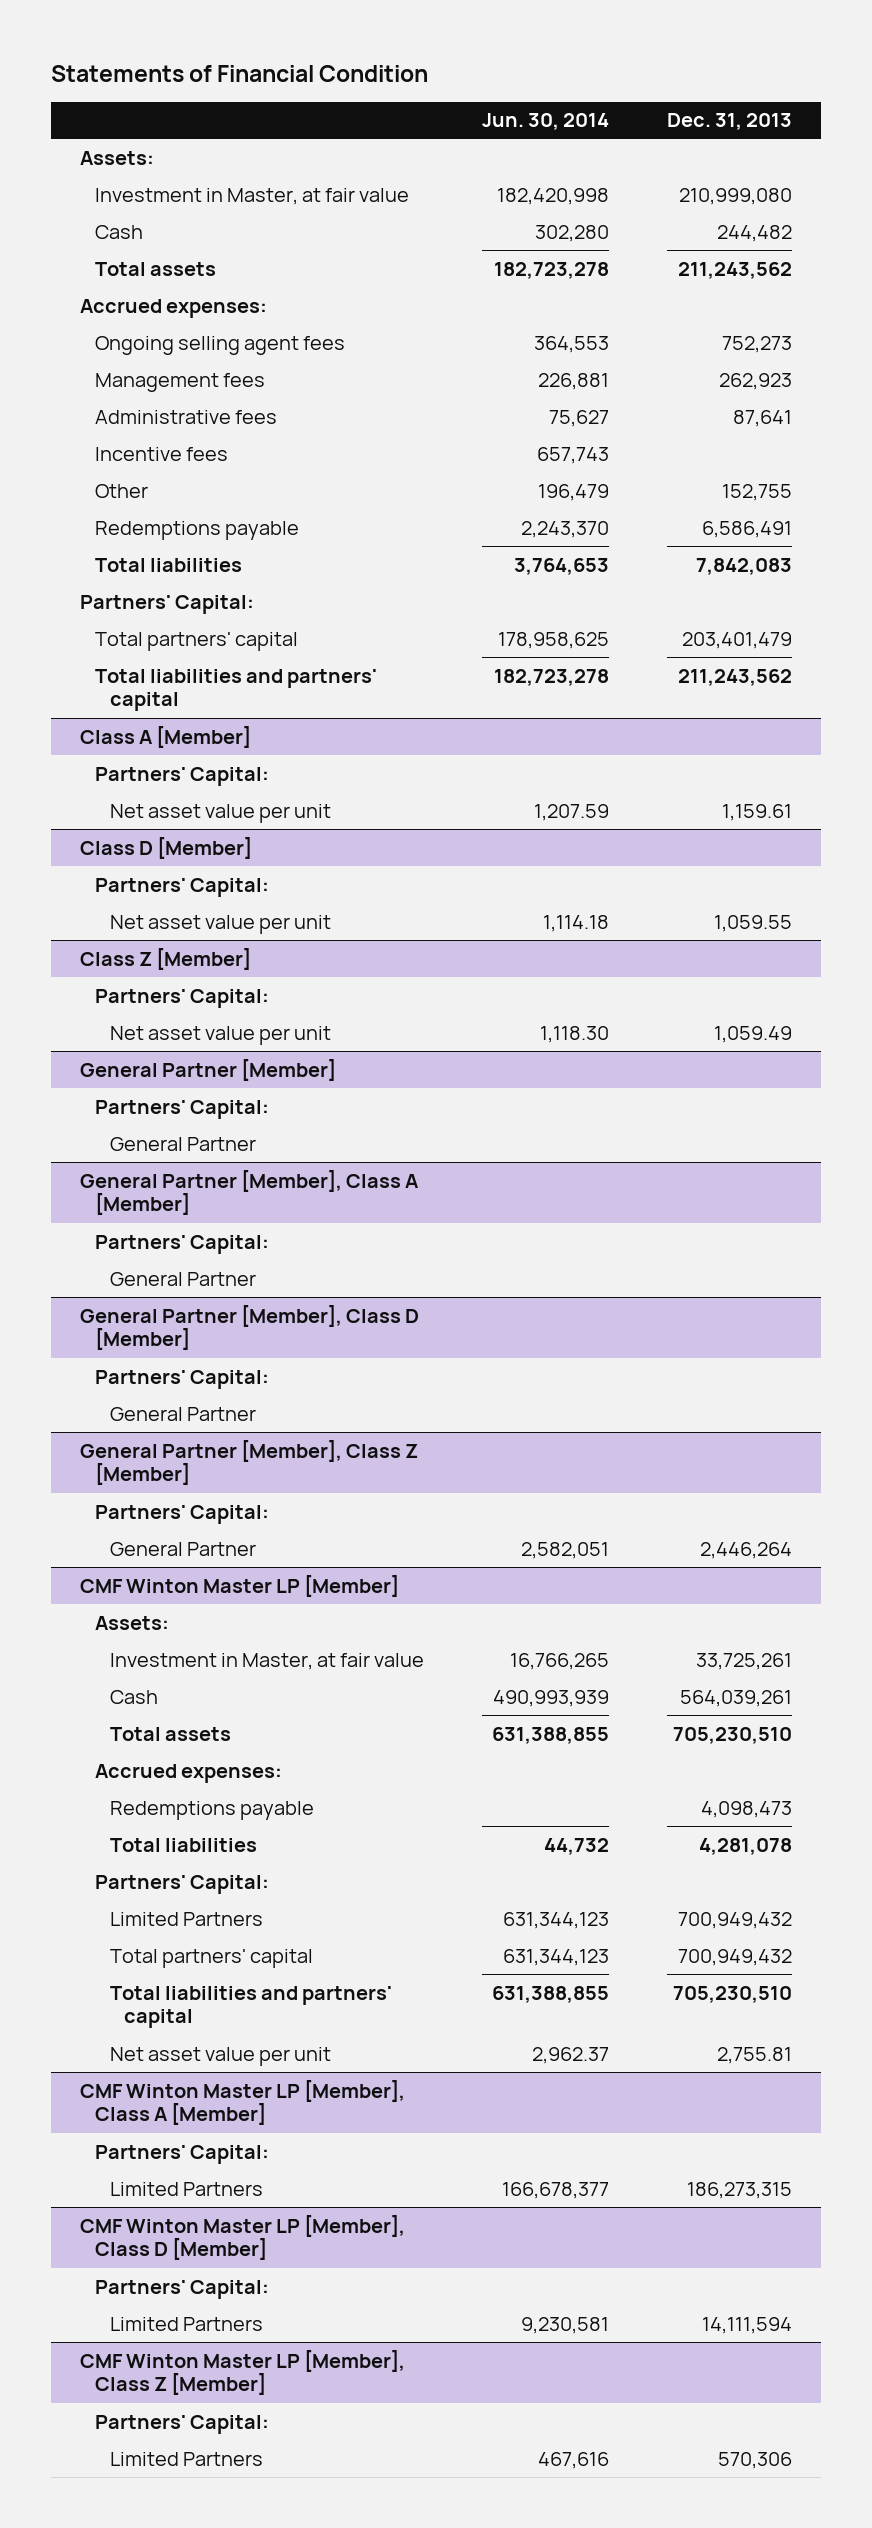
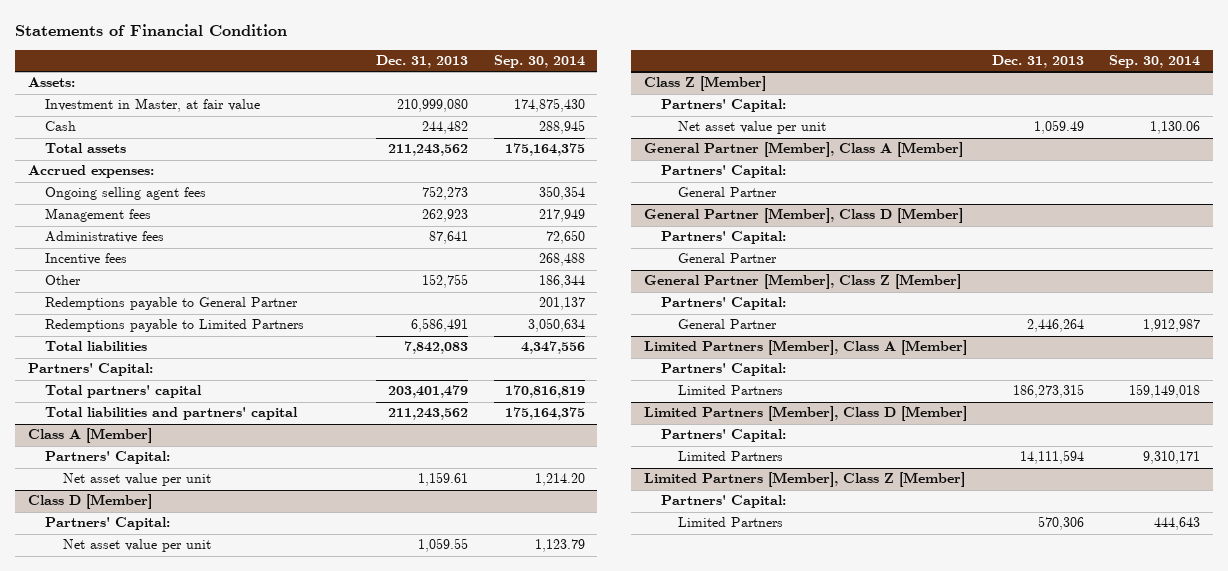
[481,113,609,131] Jun. 30, 2014 -> none
none -> [493,55,585,69] Sep. 30, 2014
none -> [45,297,299,311] Redemptions payable to General Partner
[94,520,299,540] Redemptions payable -> [45,319,305,333] Redemptions payable to Limited Partners
[80,1058,337,1081] General Partner [Member] -> none
[94,1099,269,1119] Partners' Capital: -> none
[109,1136,256,1151] General Partner -> none
[80,1574,400,1597] CMF Winton Master LP [Member] -> none
[94,1615,169,1630] Assets: -> none
[109,1652,424,1670] Investment in Master, at fair value -> none
[109,1689,158,1704] Cash -> none
[109,1726,231,1741] Total assets -> none
[94,1763,282,1783] Accrued expenses: -> none
[109,1800,314,1820] Redemptions payable -> none
[109,1837,257,1852] Total liabilities -> none
[94,1874,269,1894] Partners' Capital: -> none
[109,1911,263,1926] Limited Partners -> none
[109,1948,313,1968] Total partners' capital -> none
[109,1985,392,2029] Total liabilities and partners' capital -> none
[109,2046,331,2066] Net asset value per unit -> none
[80,2079,406,2126] CMF Winton Master LP [Member], Class A [Member] -> none
none -> [643,340,967,356] Limited Partners [Member], Class A [Member]
[80,2214,406,2261] CMF Winton Master LP [Member], Class D [Member] -> none
none -> [643,406,967,422] Limited Partners [Member], Class D [Member]
[80,2349,406,2396] CMF Winton Master LP [Member], Class Z [Member] -> none
none -> [643,472,965,488] Limited Partners [Member], Class Z [Member]

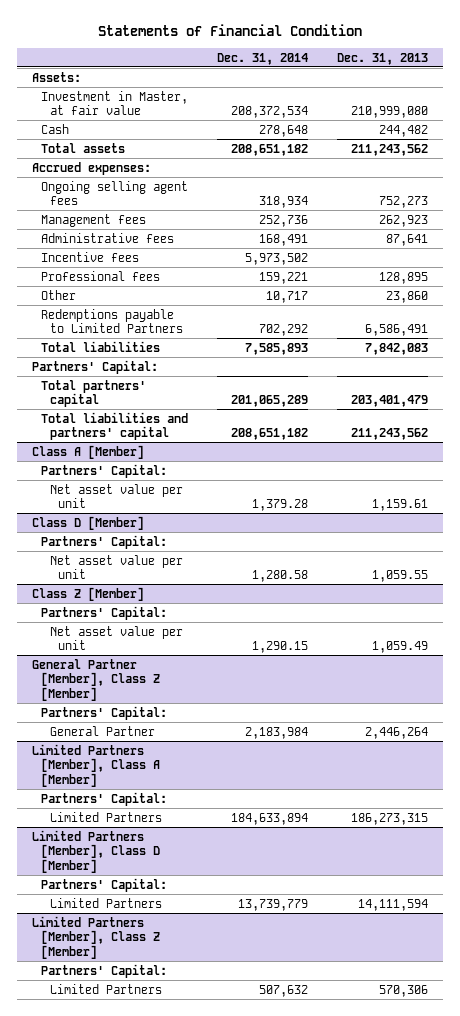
[493,55,585,69] Sep. 30, 2014 -> none
none -> [216,52,308,65] Dec. 31, 2014
[45,297,299,311] Redemptions payable to General Partner -> none
none -> [40,270,160,281] Professional fees
[422,274,469,289] 152,755 -> [386,290,429,303] 23,860
[643,142,963,158] General Partner [Member], Class A [Member] -> none
[660,165,786,179] Partners' Capital: -> none
[678,187,778,198] General Partner -> none
[643,208,963,224] General Partner [Member], Class D [Member] -> none
[660,231,786,245] Partners' Capital: -> none
[678,253,778,264] General Partner -> none

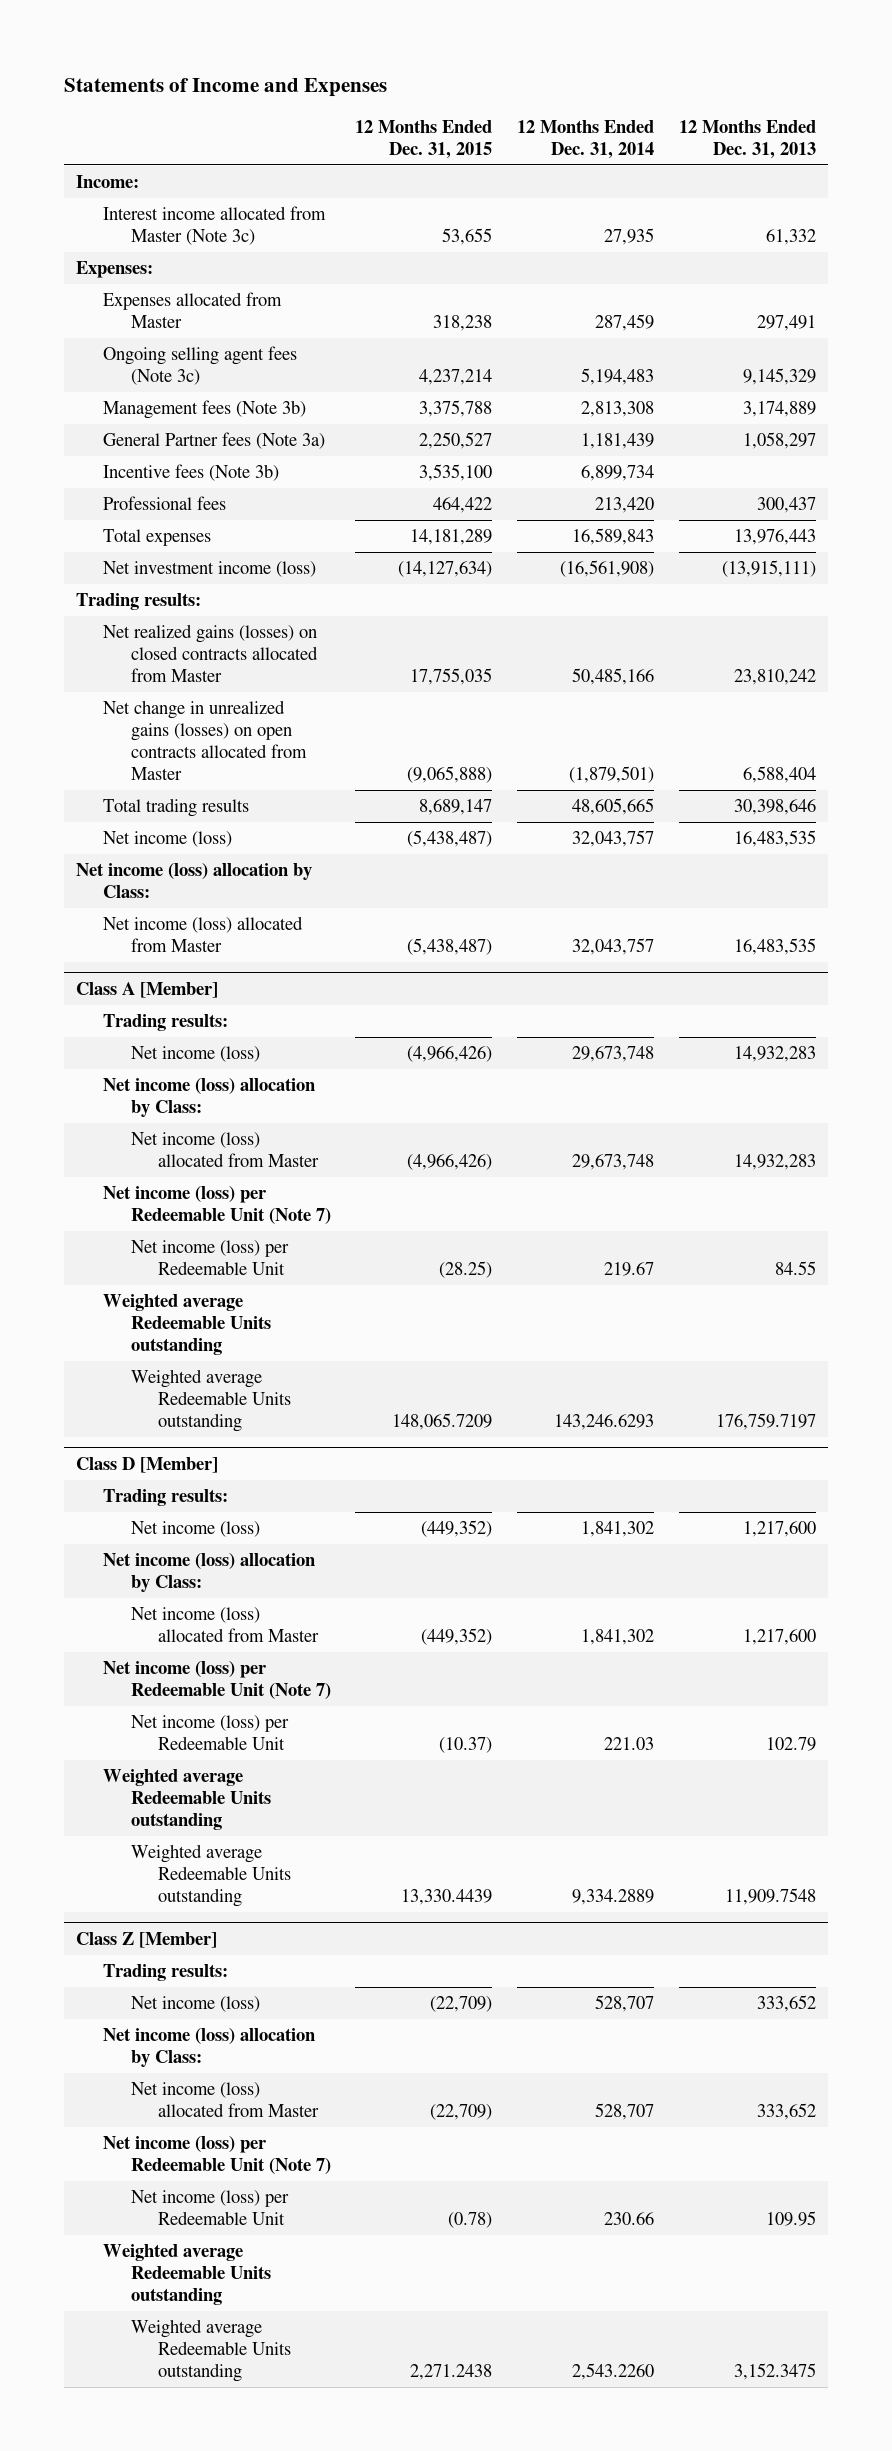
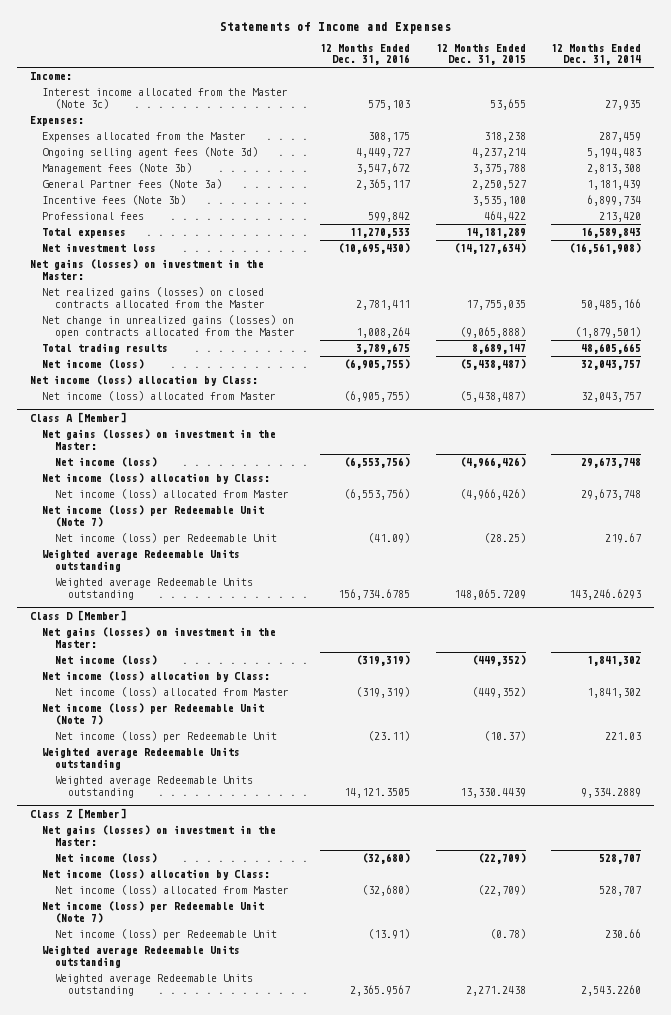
[678,120,816,159] 12 Months Ended Dec. 31, 2013 -> none
none -> [320,43,411,66] 12 Months Ended Dec. 31, 2016
[103,206,327,246] Interest income allocated from Master (Note 3c) -> [42,88,289,109] Interest income allocated from the Master (Note 3c)
[103,292,283,329] Expenses allocated from Master -> [42,132,247,143] Expenses allocated from the Master
[103,346,298,386] Ongoing selling agent fees (Note 3c) -> [42,147,259,159] Ongoing selling agent fees (Note 3d)
[76,593,202,611] Trading results: -> none
[103,561,317,578] Net investment income (loss) -> [42,243,157,253] Net investment loss
none -> [29,259,264,280] Net gains (losses) on investment in the Master:
[103,624,318,682] Net realized gains (losses) on closed contracts allocated from Master -> [42,287,265,308] Net realized gains (losses) on closed contracts allocated from the Master
[103,700,307,780] Net change in unrealized gains (losses) on open contracts allocated from Master -> [42,315,295,338] Net change in unrealized gains (losses) on open contracts allocated from the Master
[103,1014,229,1032] Trading results: -> none
none -> [42,429,277,450] Net gains (losses) on investment in the Master:
[103,1489,229,1507] Trading results: -> none
none -> [42,627,277,648] Net gains (losses) on investment in the Master:
[103,1964,229,1982] Trading results: -> none
none -> [42,825,277,846] Net gains (losses) on investment in the Master:

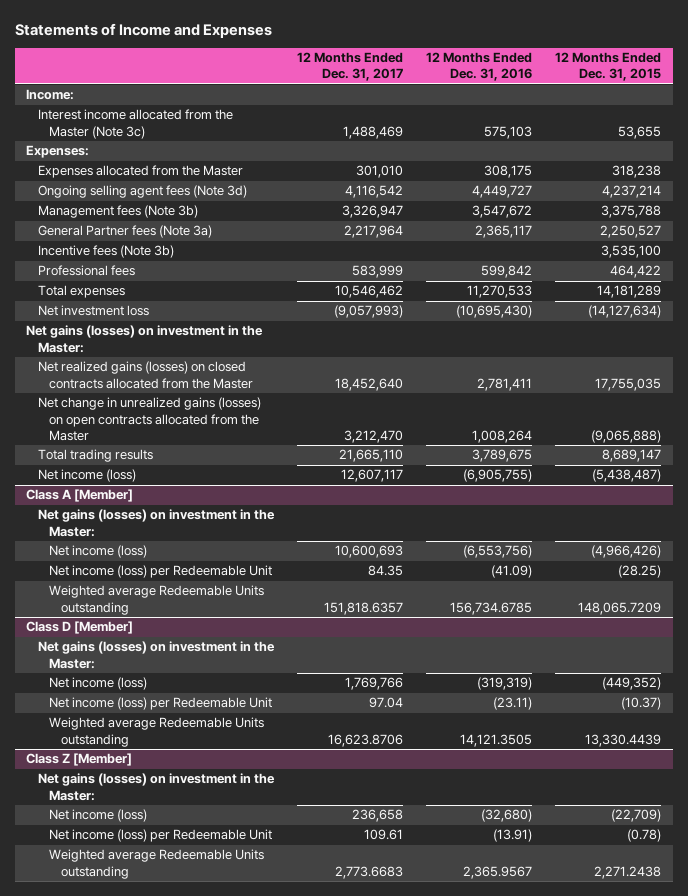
[551,43,642,66] 12 Months Ended Dec. 31, 2014 -> none
none -> [296,52,403,82] 12 Months Ended Dec. 31, 2017
[29,375,258,387] Net income (loss) allocation by Class: -> none
[42,391,277,402] Net income (loss) allocated from Master -> none
[42,473,271,485] Net income (loss) allocation by Class: -> none
[54,489,289,500] Net income (loss) allocated from Master -> none
[42,505,265,527] Net income (loss) per Redeemable Unit (Note 7) -> none
[42,549,241,572] Weighted average Redeemable Units outstanding -> none
[42,671,271,683] Net income (loss) allocation by Class: -> none
[54,687,289,698] Net income (loss) allocated from Master -> none
[42,703,265,725] Net income (loss) per Redeemable Unit (Note 7) -> none
[42,747,241,770] Weighted average Redeemable Units outstanding -> none
[42,869,271,881] Net income (loss) allocation by Class: -> none
[54,885,289,896] Net income (loss) allocated from Master -> none
[42,901,265,923] Net income (loss) per Redeemable Unit (Note 7) -> none
[42,945,241,968] Weighted average Redeemable Units outstanding -> none

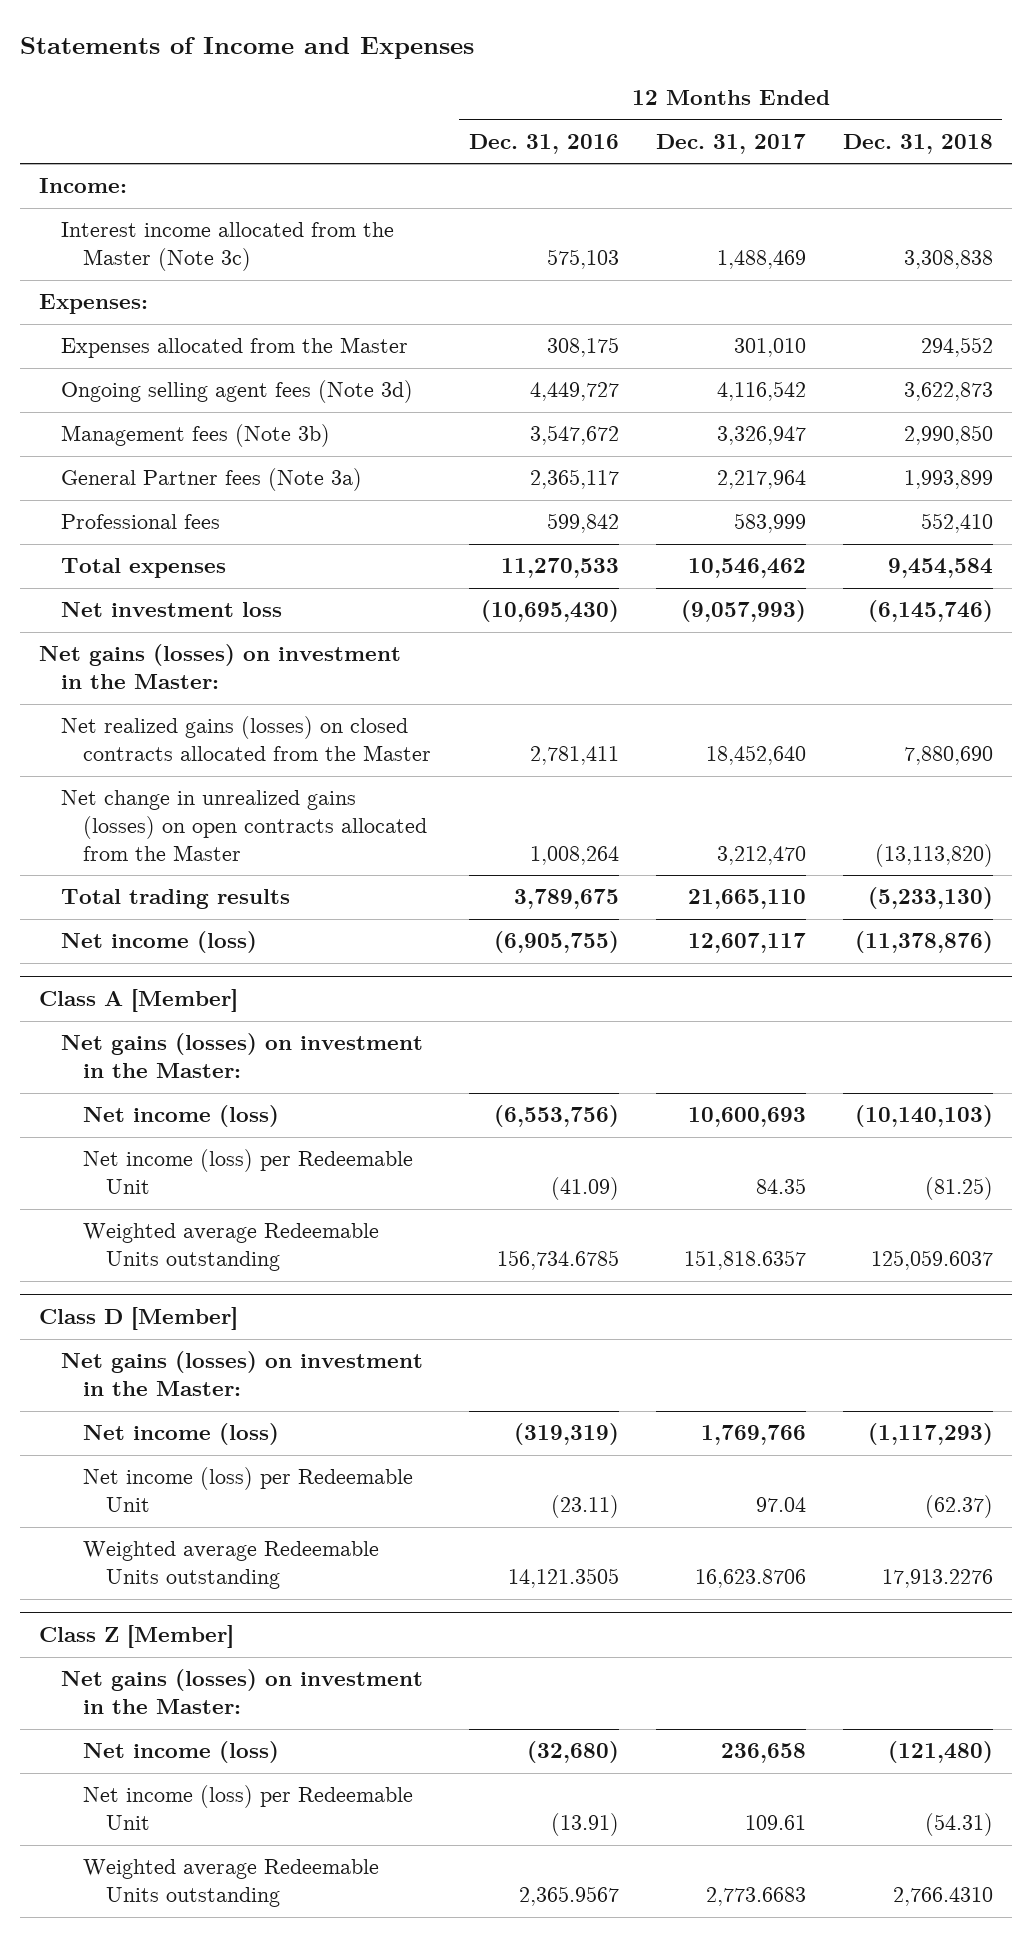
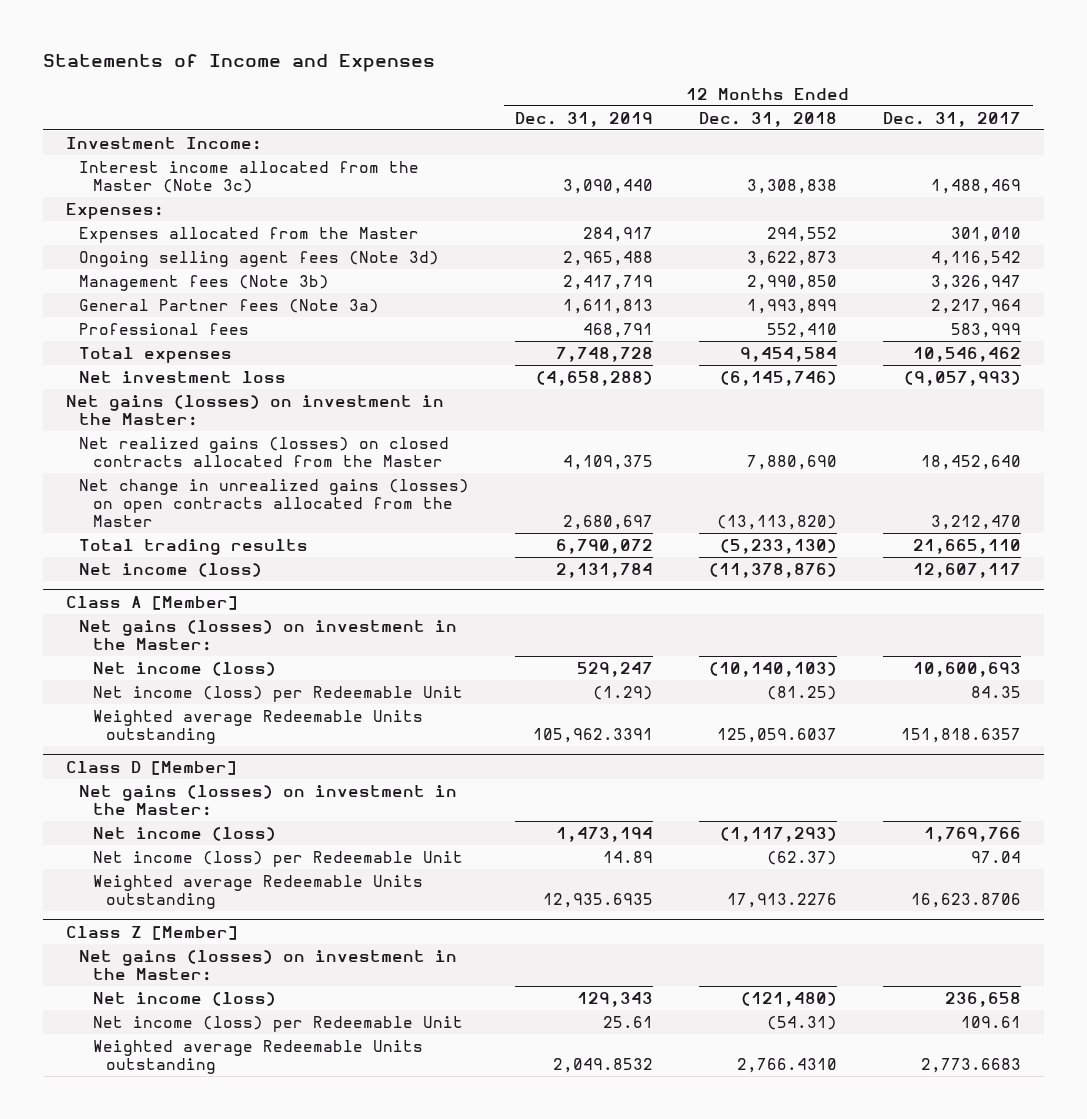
[468,133,619,154] Dec. 31, 2016 -> none
none -> [515,111,654,127] Dec. 31, 2019
[38,178,127,194] Income: -> [65,136,262,150] Investment Income:

